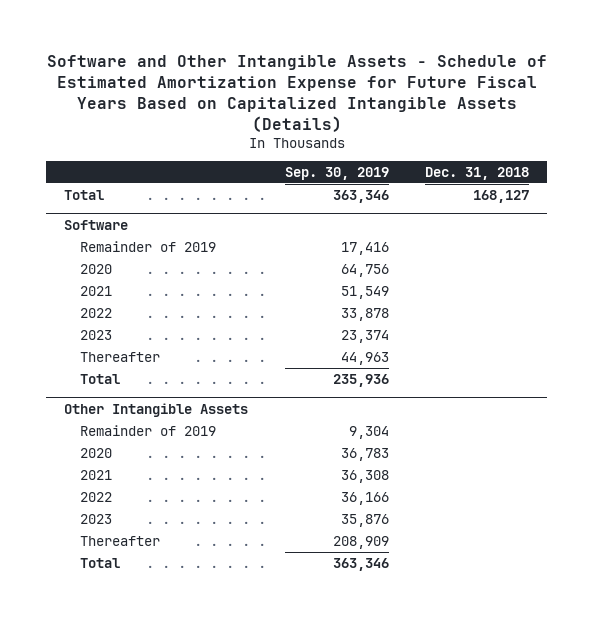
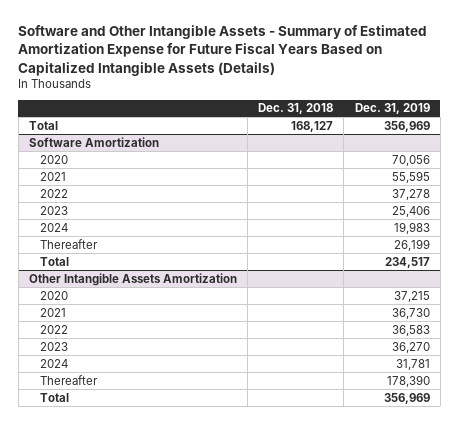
[46,54,547,132] Software and Other Intangible Assets - Schedule of Estimated Amortization Expense for Future Fiscal Years Based on Capitalized Intangible Assets (Details) -> [18,25,428,76] Software and Other Intangible Assets - Summary of Estimated Amortization Expense for Future Fiscal Years Based on Capitalized Intangible Assets (Details)
[284,166,389,180] Sep. 30, 2019 -> none
none -> [354,103,430,115] Dec. 31, 2019
[79,240,216,252] Remainder of 2019 -> none
[64,219,129,230] Software -> [29,136,160,147] Software Amortization
none -> [39,222,68,232] 2024
[79,424,216,436] Remainder of 2019 -> none
[64,402,249,417] Other Intangible Assets -> [29,272,238,286] Other Intangible Assets Amortization
none -> [39,358,68,368] 2024

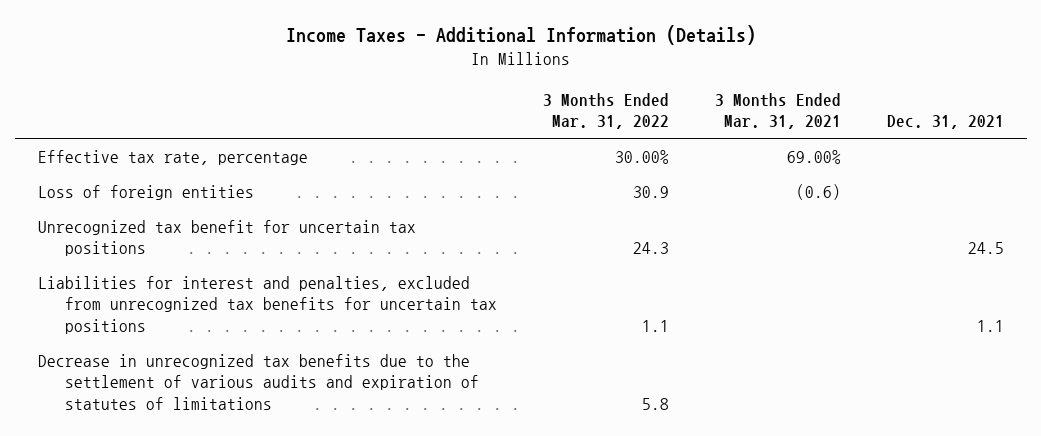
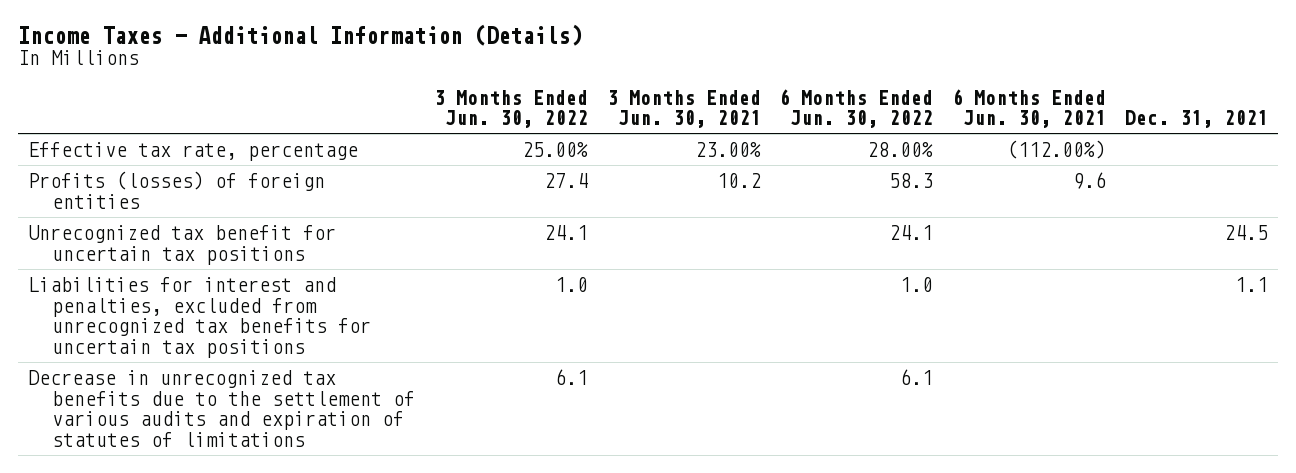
[542,92,669,130] 3 Months Ended Mar. 31, 2022 -> none
[714,92,841,130] 3 Months Ended Mar. 31, 2021 -> none
none -> [433,89,588,129] 3 Months Ended Jun. 30, 2022
none -> [606,89,761,129] 3 Months Ended Jun. 30, 2021
none -> [779,88,934,129] 6 Months Ended Jun. 30, 2022
none -> [952,88,1107,129] 6 Months Ended Jun. 30, 2021
[37,184,254,200] Loss of foreign entities -> [27,170,325,209] Profits (losses) of foreign entities

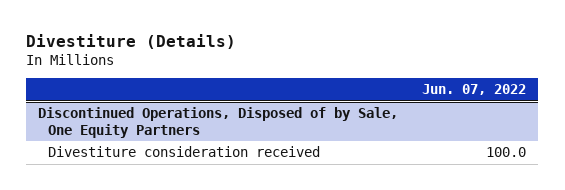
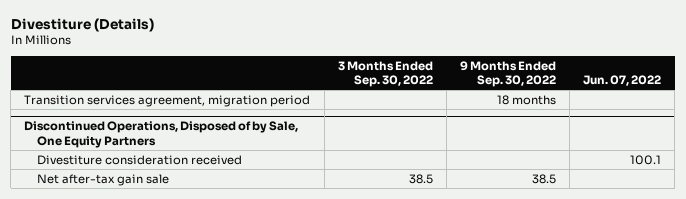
none -> [337,60,433,88] 3 Months Ended Sep. 30, 2022
none -> [459,60,556,88] 9 Months Ended Sep. 30, 2022
none -> [24,94,311,107] Transition services agreement, migration period
[486,147,527,158] 100.0 -> [630,154,662,165] 100.1
none -> [36,173,169,186] Net after-tax gain sale

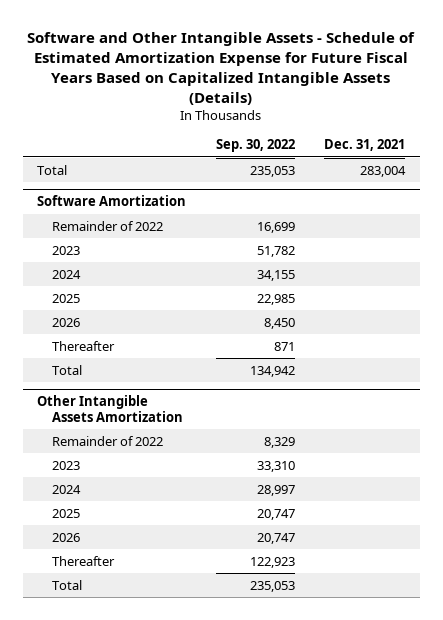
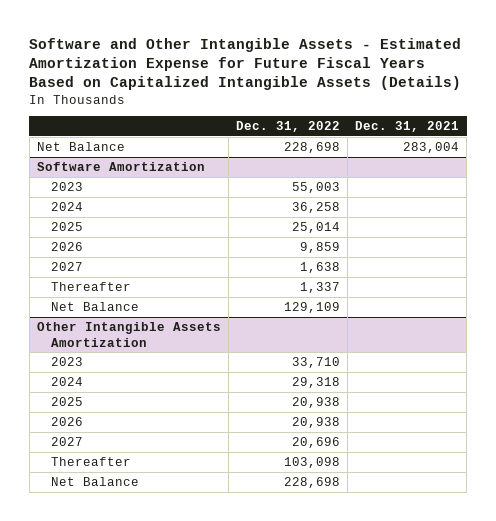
[27,31,416,105] Software and Other Intangible Assets - Schedule of Estimated Amortization Expense for Future Fiscal Years Based on Capitalized Intangible Assets (Details) -> [29,37,462,91] Software and Other Intangible Assets - Estimated Amortization Expense for Future Fiscal Years Based on Capitalized Intangible Assets (Details)
[215,139,295,153] Sep. 30, 2022 -> none
none -> [236,121,341,133] Dec. 31, 2022
[37,164,68,175] Total -> [37,141,126,151] Net Balance
[51,220,163,231] Remainder of 2022 -> none
none -> [51,261,84,271] 2027
[51,364,82,375] Total -> [51,301,140,311] Net Balance
[51,435,163,446] Remainder of 2022 -> none
none -> [51,436,84,446] 2027
[51,579,82,590] Total -> [51,476,140,486] Net Balance

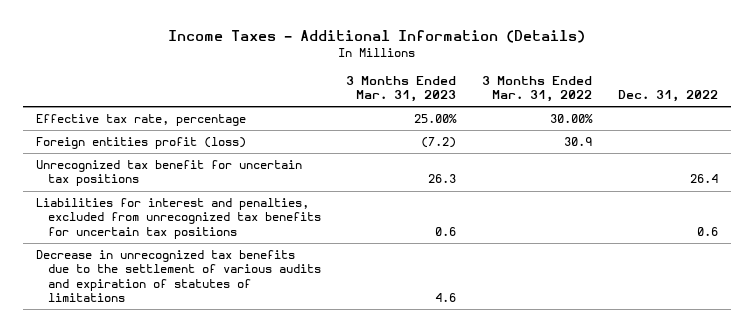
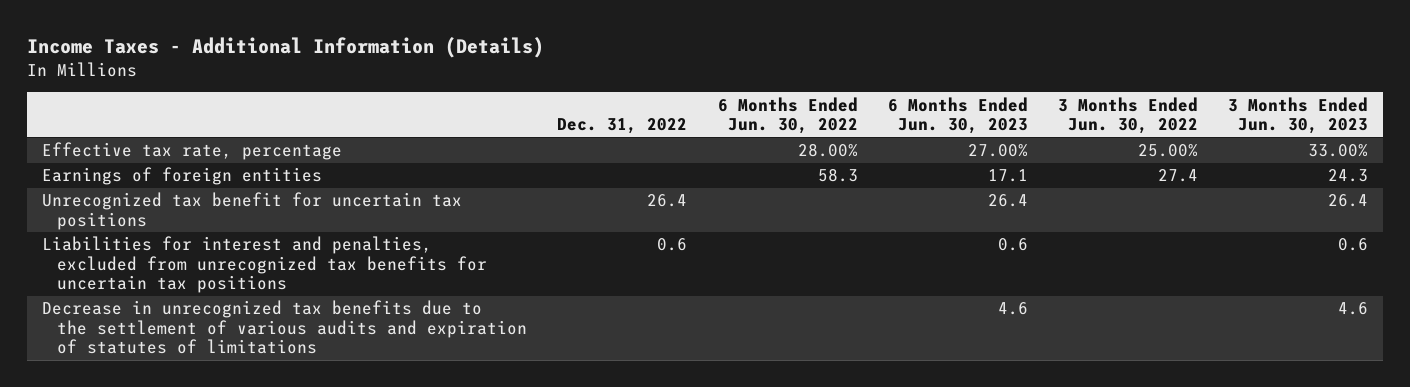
[346,75,457,103] 3 Months Ended Mar. 31, 2023 -> none
[482,75,593,103] 3 Months Ended Mar. 31, 2022 -> none
none -> [717,96,858,135] 6 Months Ended Jun. 30, 2022
none -> [887,96,1028,135] 6 Months Ended Jun. 30, 2023
none -> [1058,96,1199,135] 3 Months Ended Jun. 30, 2022
none -> [1228,96,1369,135] 3 Months Ended Jun. 30, 2023
[35,137,246,150] Foreign entities profit (loss) -> [41,167,322,186] Earnings of foreign entities

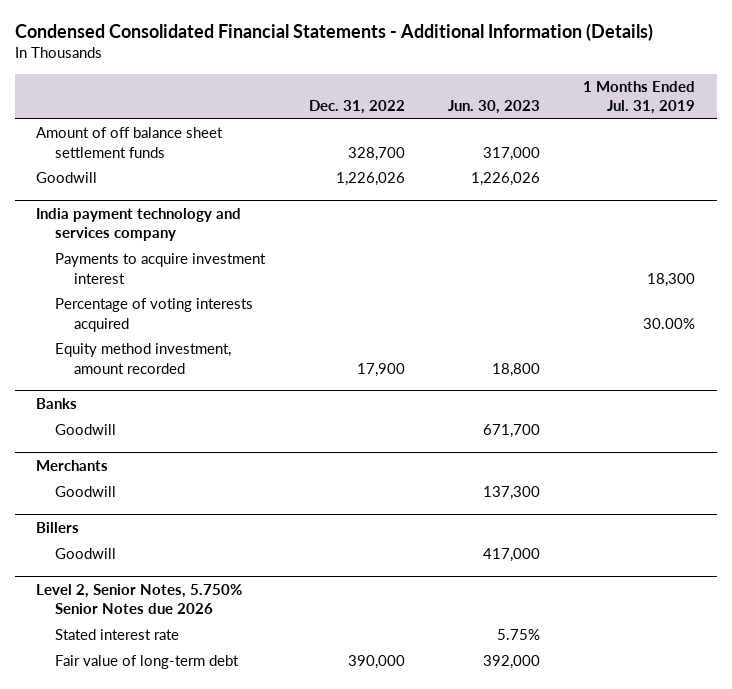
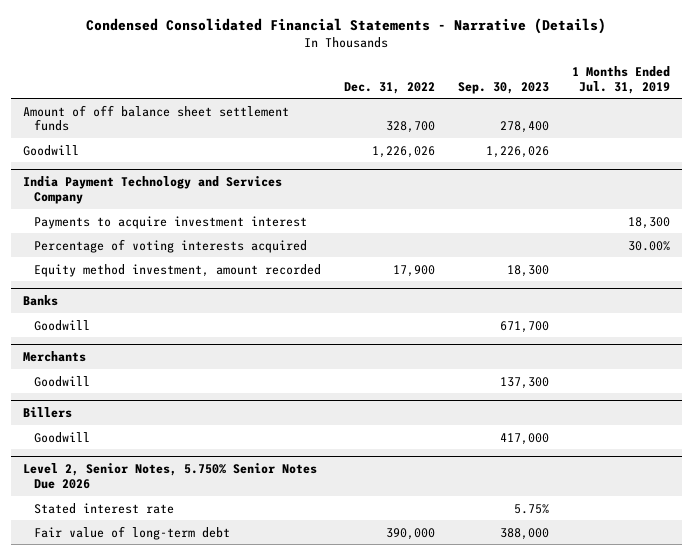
[14,23,653,42] Condensed Consolidated Financial Statements - Additional Information (Details) -> [86,18,607,35] Condensed Consolidated Financial Statements - Narrative (Details)
[447,100,540,115] Jun. 30, 2023 -> none
none -> [457,81,549,94] Sep. 30, 2023
[36,208,242,242] India payment technology and services company -> [22,175,282,204] India Payment Technology and Services Company
[36,584,243,615] Level 2, Senior Notes, 5.750% Senior Notes due 2026 -> [22,462,317,489] Level 2, Senior Notes, 5.750% Senior Notes Due 2026

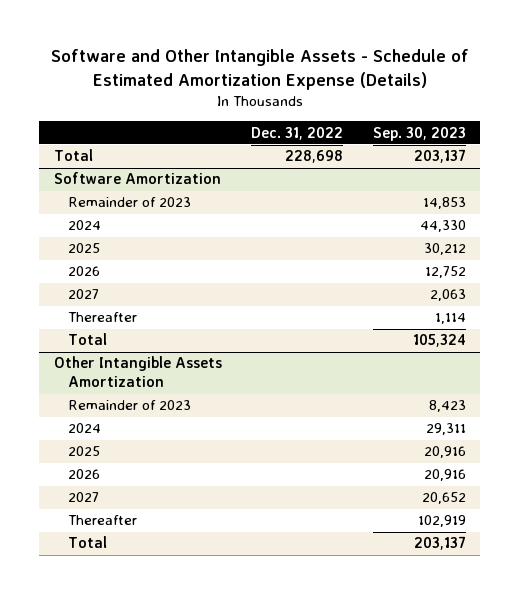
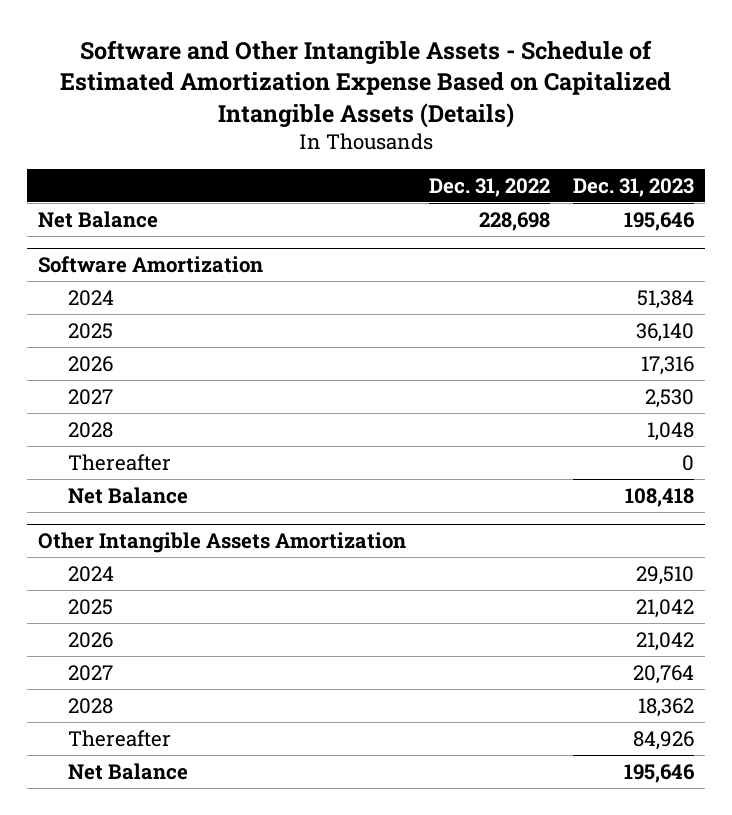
[50,49,469,90] Software and Other Intangible Assets - Schedule of Estimated Amortization Expense (Details) -> [60,39,672,128] Software and Other Intangible Assets - Schedule of Estimated Amortization Expense Based on Capitalized Intangible Assets (Details)
[372,126,466,141] Sep. 30, 2023 -> none
none -> [572,177,694,197] Dec. 31, 2023
[53,149,93,162] Total -> [38,210,159,228] Net Balance
[67,197,191,208] Remainder of 2023 -> none
none -> [67,421,113,438] 2028
[67,333,107,346] Total -> [67,486,188,504] Net Balance
[67,400,191,411] Remainder of 2023 -> none
none -> [67,697,113,714] 2028
[67,536,107,549] Total -> [67,762,188,780] Net Balance

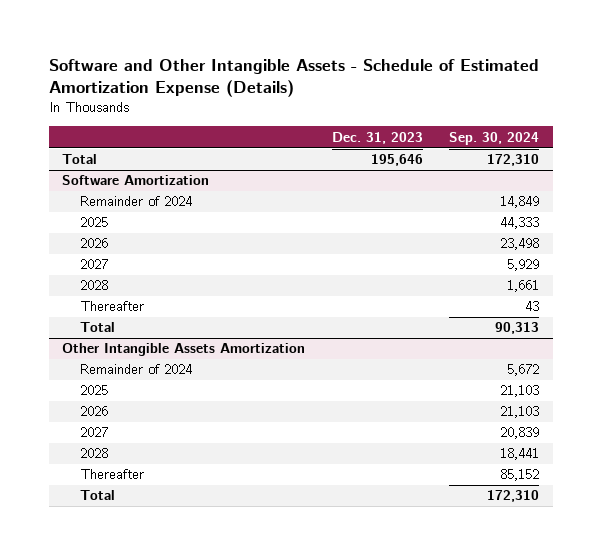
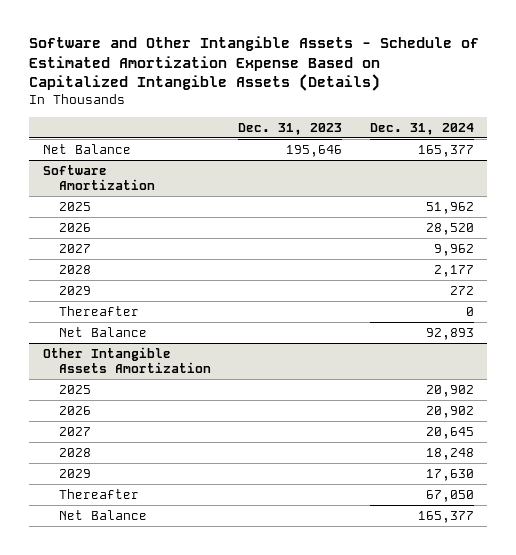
[49,59,540,98] Software and Other Intangible Assets - Schedule of Estimated Amortization Expense (Details) -> [28,36,479,92] Software and Other Intangible Assets - Schedule of Estimated Amortization Expense Based on Capitalized Intangible Assets (Details)
[449,131,540,145] Sep. 30, 2024 -> none
none -> [369,122,474,135] Dec. 31, 2024
[62,154,98,165] Total -> [42,143,131,154] Net Balance
[79,196,192,207] Remainder of 2024 -> none
none -> [59,285,92,295] 2029
[79,322,115,333] Total -> [59,326,148,337] Net Balance
[79,364,192,375] Remainder of 2024 -> none
none -> [59,468,92,478] 2029
[79,490,115,501] Total -> [59,509,148,520] Net Balance

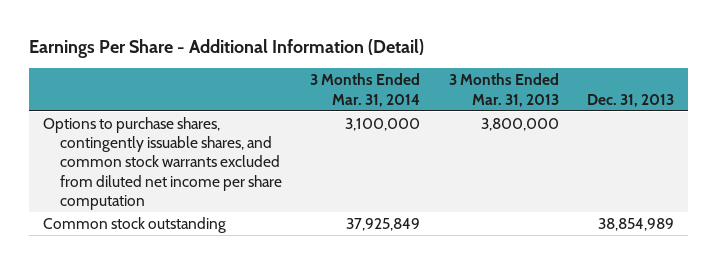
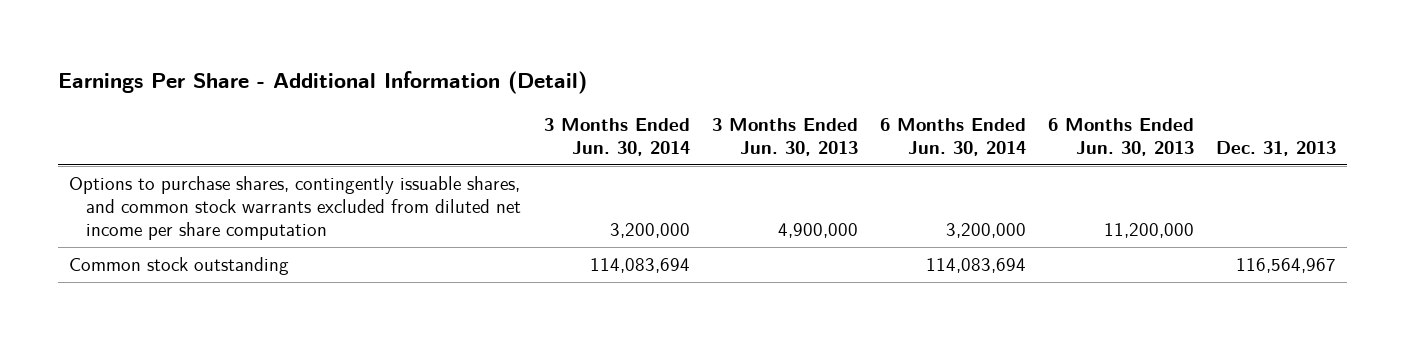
[310,73,421,107] 3 Months Ended Mar. 31, 2014 -> none
[448,73,559,107] 3 Months Ended Mar. 31, 2013 -> none
none -> [543,117,690,156] 3 Months Ended Jun. 30, 2014
none -> [711,117,858,156] 3 Months Ended Jun. 30, 2013
none -> [879,117,1026,156] 6 Months Ended Jun. 30, 2014
none -> [1047,117,1194,156] 6 Months Ended Jun. 30, 2013
[597,218,674,232] 38,854,989 -> [1235,258,1336,274] 116,564,967

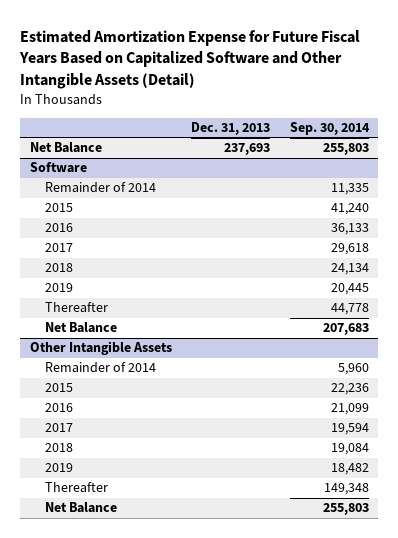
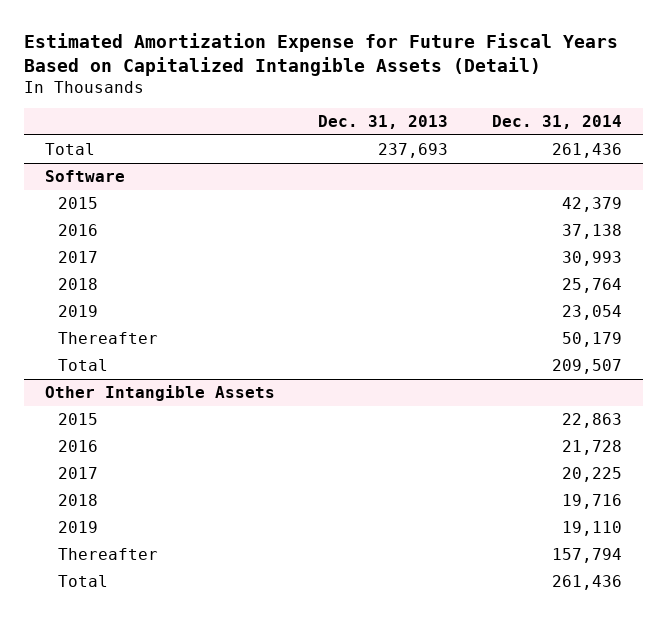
[18,29,360,89] Estimated Amortization Expense for Future Fiscal Years Based on Capitalized Software and Other Intangible Assets (Detail) -> [23,32,618,76] Estimated Amortization Expense for Future Fiscal Years Based on Capitalized Intangible Assets (Detail)
[289,122,370,136] Sep. 30, 2014 -> none
none -> [491,115,622,130] Dec. 31, 2014
[29,142,102,154] Net Balance -> [45,142,96,155] Total
[44,182,156,194] Remainder of 2014 -> none
[44,322,117,334] Net Balance -> [58,358,109,371] Total
[44,362,156,374] Remainder of 2014 -> none
[44,502,117,514] Net Balance -> [58,574,109,587] Total

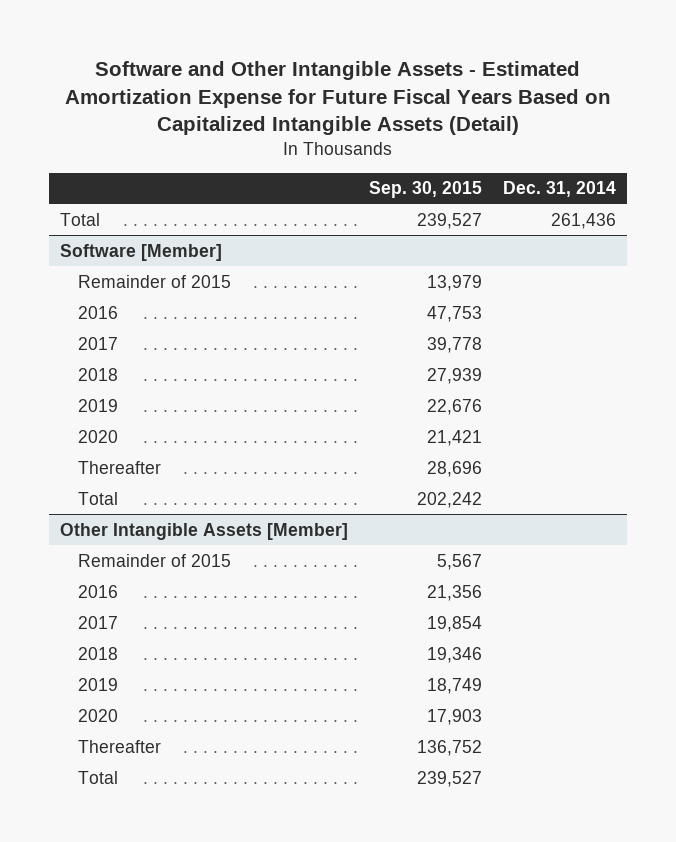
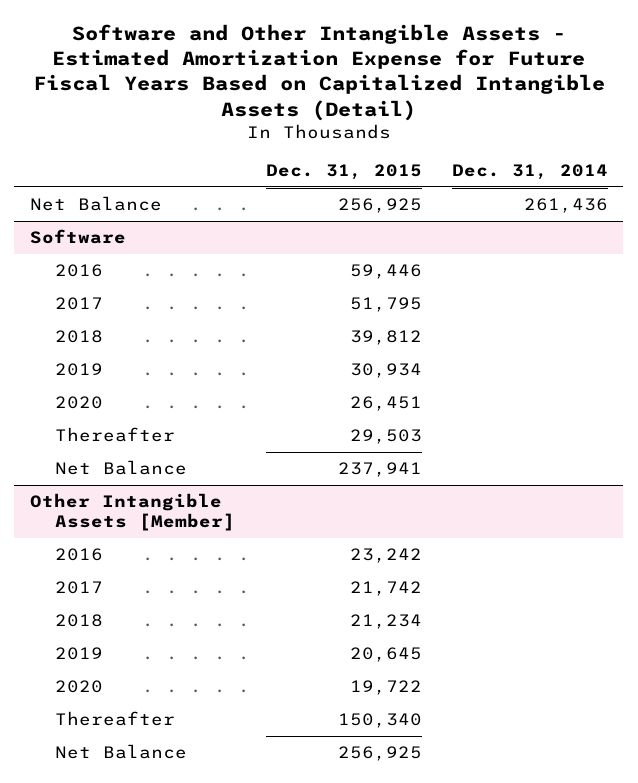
[368,181,482,199] Sep. 30, 2015 -> none
none -> [265,164,422,181] Dec. 31, 2015
[77,274,231,288] Remainder of 2015 -> none
[59,212,100,226] Total -> [29,195,162,211] Net Balance
[59,243,222,261] Software [Member] -> [29,228,126,244] Software
[77,491,118,505] Total -> [55,459,188,475] Net Balance
[77,553,231,567] Remainder of 2015 -> none
[77,770,118,784] Total -> [55,743,188,759] Net Balance

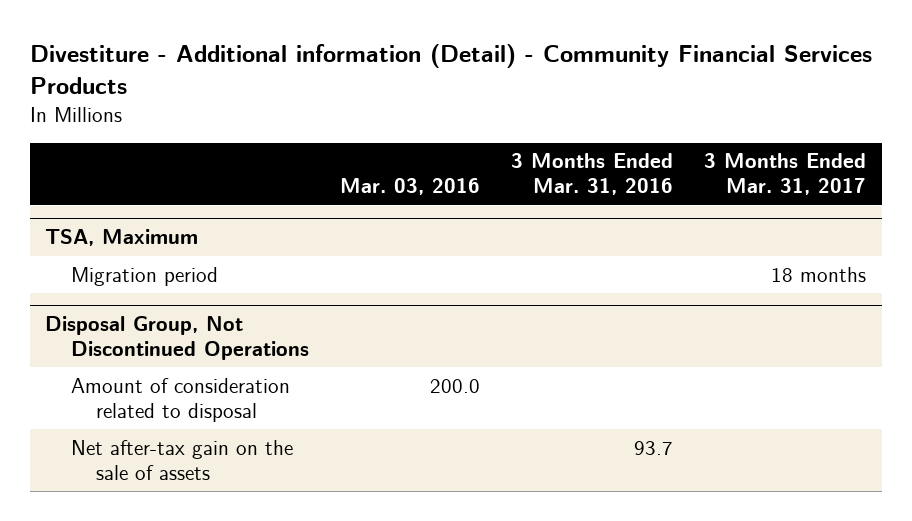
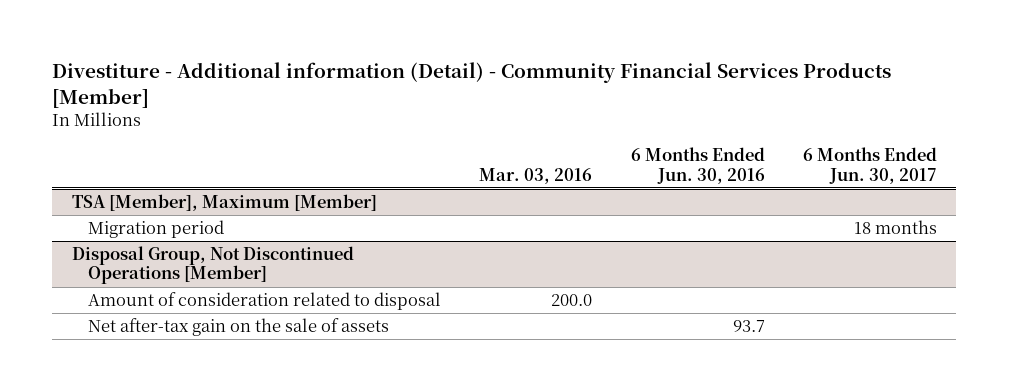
[29,44,872,95] Divestiture - Additional information (Detail) - Community Financial Services Products -> [52,61,892,108] Divestiture - Additional information (Detail) - Community Financial Services Products [Member]
[510,153,673,196] 3 Months Ended Mar. 31, 2016 -> none
[704,153,867,196] 3 Months Ended Mar. 31, 2017 -> none
none -> [630,147,765,184] 6 Months Ended Jun. 30, 2016
none -> [803,147,938,184] 6 Months Ended Jun. 30, 2017
[45,229,199,247] TSA, Maximum -> [71,194,377,212] TSA [Member], Maximum [Member]
[45,316,309,360] Disposal Group, Not Discontinued Operations -> [71,246,354,285] Disposal Group, Not Discontinued Operations [Member]

